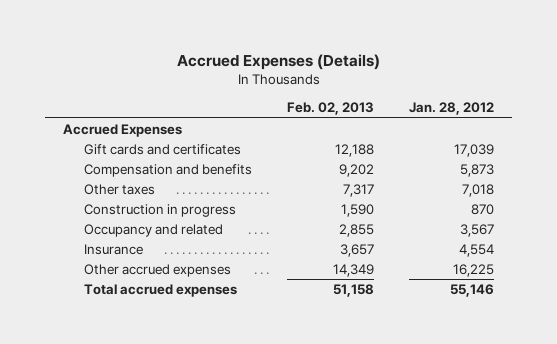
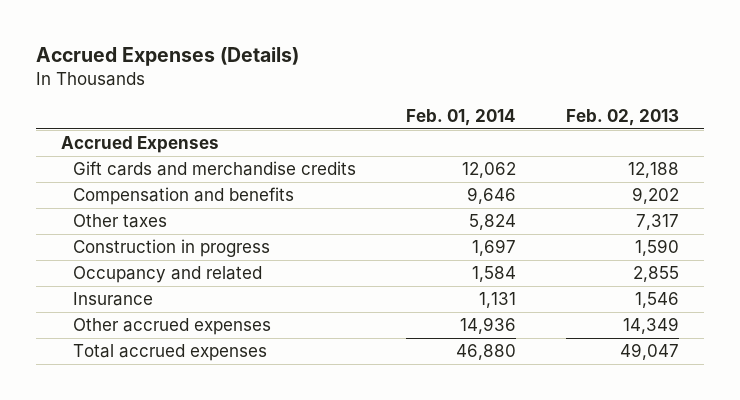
[409,102,495,116] Jan. 28, 2012 -> none
none -> [406,108,517,126] Feb. 01, 2014
[83,143,241,155] Gift cards and certificates -> [73,161,357,177] Gift cards and merchandise credits
[340,243,375,257] 3,657 -> [635,292,680,309] 1,546
[333,283,375,297] 51,158 -> [620,343,680,361] 49,047

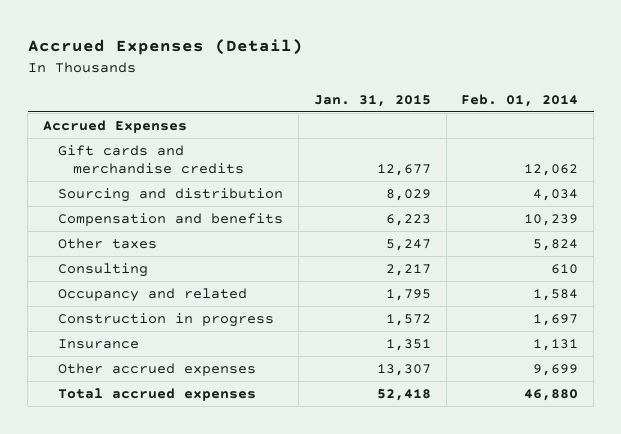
[35,47,299,67] Accrued Expenses (Details) -> [27,39,303,56] Accrued Expenses (Detail)
[566,108,680,126] Feb. 02, 2013 -> none
none -> [313,94,431,107] Jan. 31, 2015
none -> [57,187,283,202] Sourcing and distribution
[467,187,517,205] 9,646 -> [524,213,579,226] 10,239
none -> [57,262,148,277] Consulting
[73,239,271,258] Construction in progress -> [57,312,274,327] Construction in progress
[460,317,517,335] 14,936 -> [533,363,579,376] 9,699

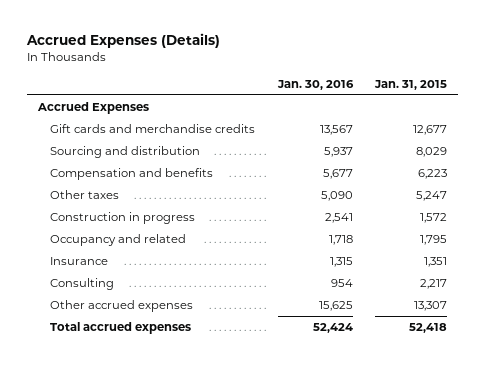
[27,39,303,56] Accrued Expenses (Detail) -> [26,33,221,49] Accrued Expenses (Details)
[461,93,579,107] Feb. 01, 2014 -> none
none -> [276,79,354,90] Jan. 30, 2016
[57,287,247,302] Occupancy and related -> [50,234,187,247] Occupancy and related
[57,262,148,277] Consulting -> [50,278,115,291] Consulting

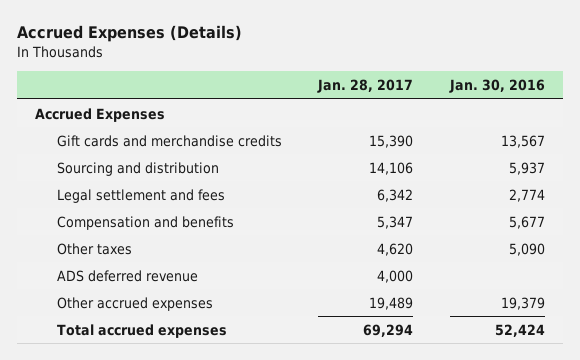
[374,79,448,90] Jan. 31, 2015 -> none
none -> [317,79,414,94] Jan. 28, 2017
none -> [56,188,225,203] Legal settlement and fees
[50,212,196,225] Construction in progress -> none
[50,234,187,247] Occupancy and related -> none
[50,257,109,266] Insurance -> none
[50,278,115,291] Consulting -> none
none -> [56,269,198,282] ADS deferred revenue
[318,301,353,312] 15,625 -> [500,296,545,310] 19,379

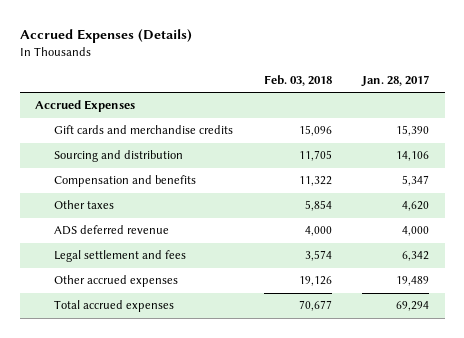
[448,79,545,94] Jan. 30, 2016 -> none
none -> [263,75,332,87] Feb. 03, 2018
[56,188,225,203] Legal settlement and fees -> [53,250,186,263] Legal settlement and fees

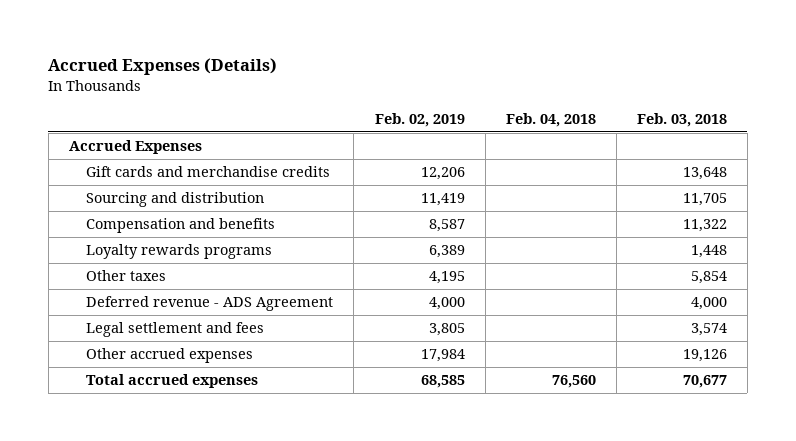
[361,75,430,88] Jan. 28, 2017 -> none
none -> [374,112,465,127] Feb. 02, 2019
none -> [505,112,596,127] Feb. 04, 2018
[298,125,332,137] 15,096 -> [682,167,727,181] 13,648
none -> [86,244,273,260] Loyalty rewards programs
[53,225,169,236] ADS deferred revenue -> [86,296,334,312] Deferred revenue - ADS Agreement

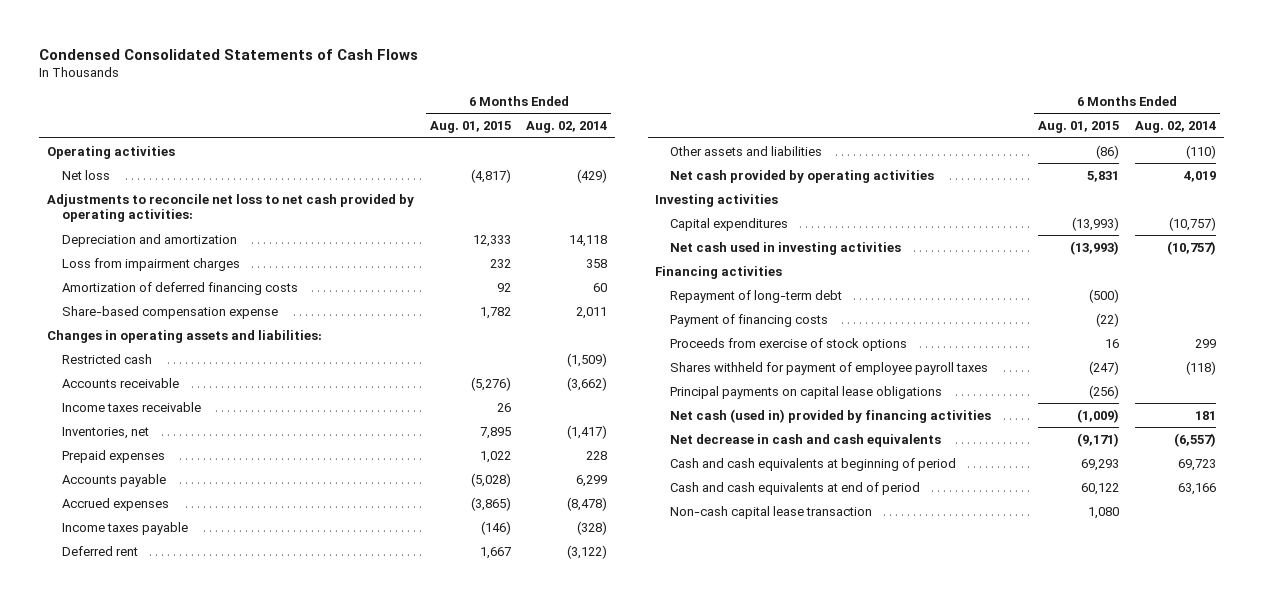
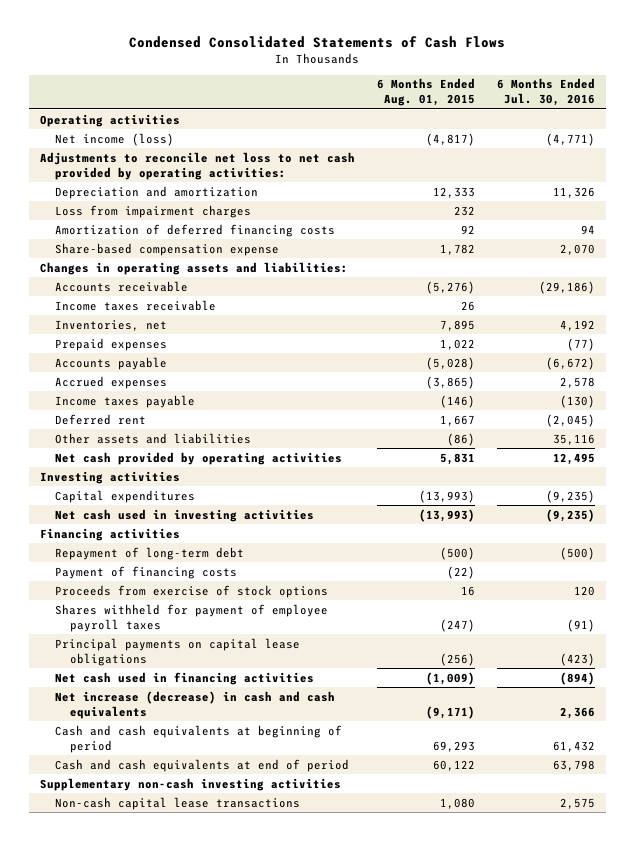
[526,121,608,134] Aug. 02, 2014 -> none
none -> [497,78,596,107] 6 Months Ended Jul. 30, 2016
[62,169,111,180] Net loss -> [54,132,174,146] Net income (loss)
[62,353,153,364] Restricted cash -> none
[670,408,992,423] Net cash (used in) provided by financing activities -> [54,671,314,685] Net cash used in financing activities
[670,433,942,447] Net decrease in cash and cash equivalents -> [54,690,335,719] Net increase (decrease) in cash and cash equivalents
none -> [39,777,341,791] Supplementary non-cash investing activities
[670,505,873,519] Non-cash capital lease transaction -> [54,796,300,810] Non-cash capital lease transactions

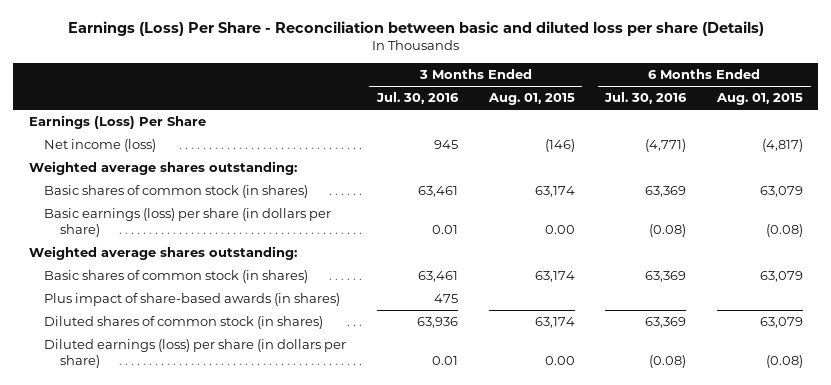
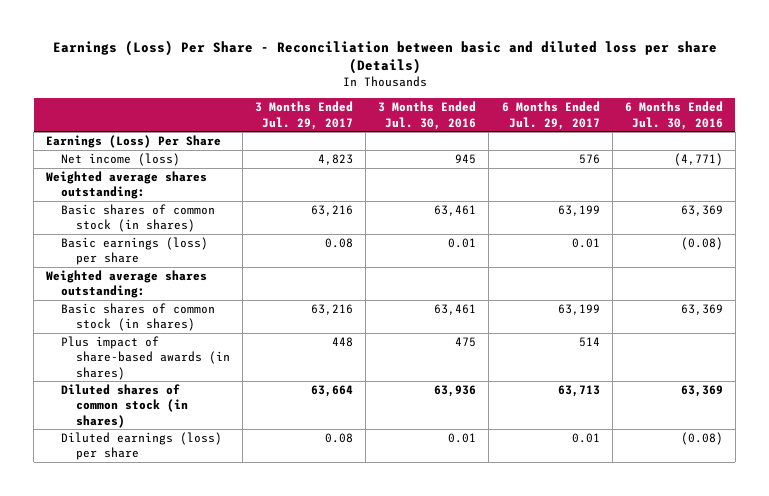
[487,93,575,106] Aug. 01, 2015 -> none
[715,93,803,106] Aug. 01, 2015 -> none
none -> [254,101,353,130] 3 Months Ended Jul. 29, 2017
none -> [501,101,600,130] 6 Months Ended Jul. 29, 2017
[44,207,332,238] Basic earnings (loss) per share (in dollars per share) -> [61,237,209,266] Basic earnings (loss) per share
[44,338,347,369] Diluted earnings (loss) per share (in dollars per share) -> [61,432,223,461] Diluted earnings (loss) per share

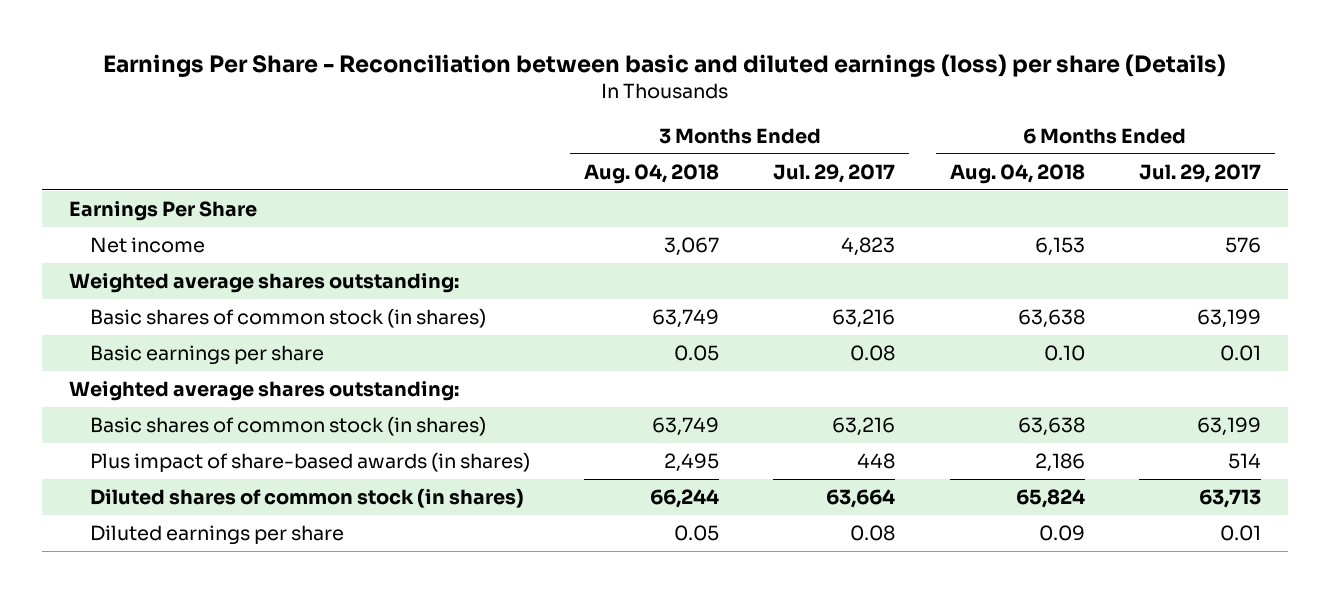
[52,40,717,75] Earnings (Loss) Per Share - Reconciliation between basic and diluted loss per share (Details) -> [102,53,1226,77] Earnings Per Share - Reconciliation between basic and diluted earnings (loss) per share (Details)
[378,101,477,130] 3 Months Ended Jul. 30, 2016 -> none
[624,101,723,130] 6 Months Ended Jul. 30, 2016 -> none
none -> [583,163,719,184] Aug. 04, 2018
none -> [949,163,1085,184] Aug. 04, 2018
[46,135,222,149] Earnings (Loss) Per Share -> [68,201,257,222] Earnings Per Share
[61,153,181,167] Net income (loss) -> [89,237,205,254] Net income
[61,237,209,266] Basic earnings (loss) per share -> [89,345,324,366] Basic earnings per share
[61,432,223,461] Diluted earnings (loss) per share -> [89,525,344,546] Diluted earnings per share

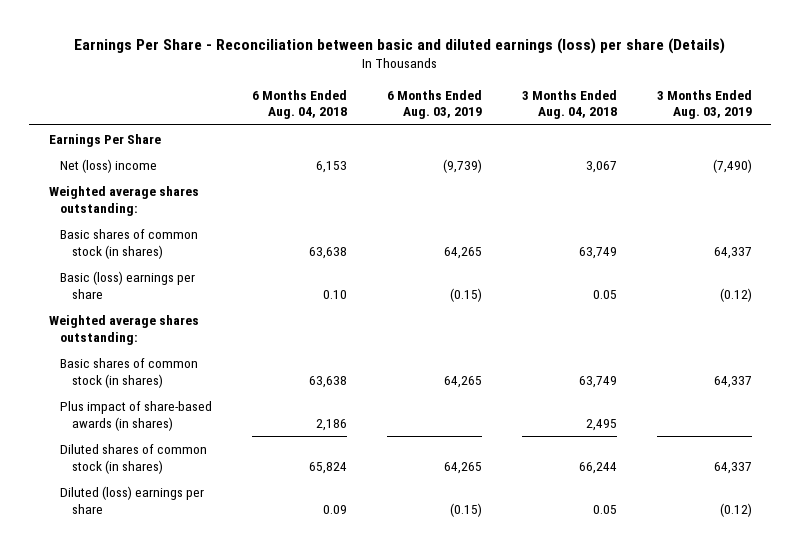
[773,163,896,183] Jul. 29, 2017 -> none
[1138,163,1261,183] Jul. 29, 2017 -> none
none -> [387,89,483,120] 6 Months Ended Aug. 03, 2019
none -> [656,89,752,120] 3 Months Ended Aug. 03, 2019
[89,237,205,254] Net income -> [60,158,158,173] Net (loss) income
[89,345,324,366] Basic earnings per share -> [60,270,196,299] Basic (loss) earnings per share
[89,525,344,546] Diluted earnings per share -> [60,485,205,514] Diluted (loss) earnings per share

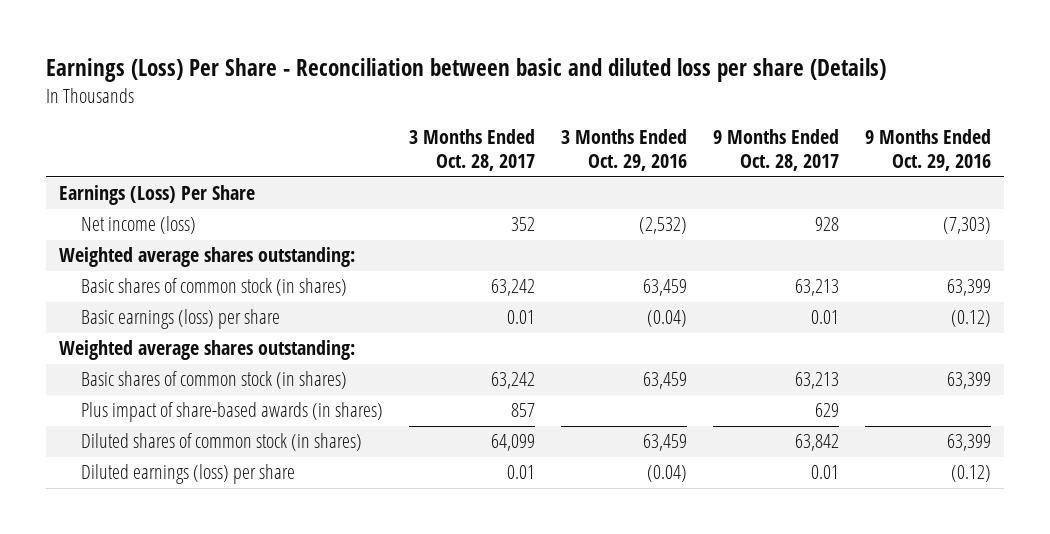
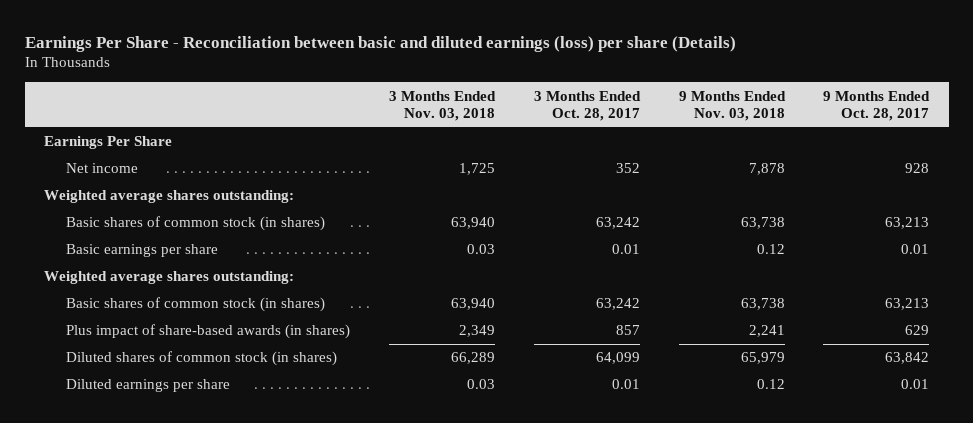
[46,58,887,83] Earnings (Loss) Per Share - Reconciliation between basic and diluted loss per share (Details) -> [24,35,736,52] Earnings Per Share - Reconciliation between basic and diluted earnings (loss) per share (Details)
[561,129,688,172] 3 Months Ended Oct. 29, 2016 -> none
[865,129,992,172] 9 Months Ended Oct. 29, 2016 -> none
none -> [389,90,497,121] 3 Months Ended Nov. 03, 2018
none -> [678,90,786,121] 9 Months Ended Nov. 03, 2018
[59,185,256,206] Earnings (Loss) Per Share -> [43,136,172,150] Earnings Per Share
[81,216,197,235] Net income (loss) -> [66,163,139,174] Net income
[81,309,281,330] Basic earnings (loss) per share -> [66,244,219,258] Basic earnings per share
[81,464,296,485] Diluted earnings (loss) per share -> [66,379,231,393] Diluted earnings per share

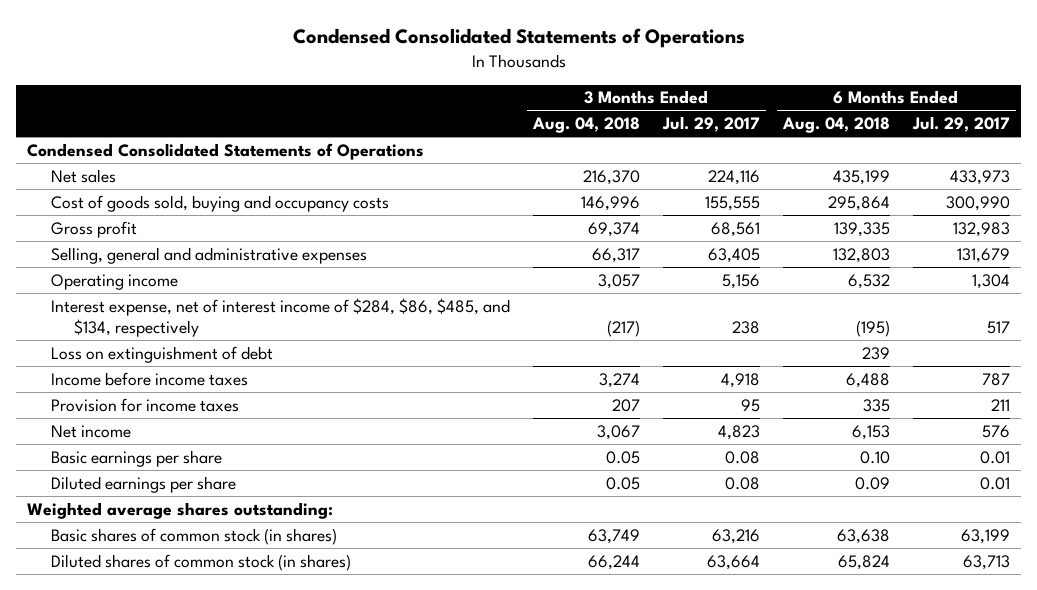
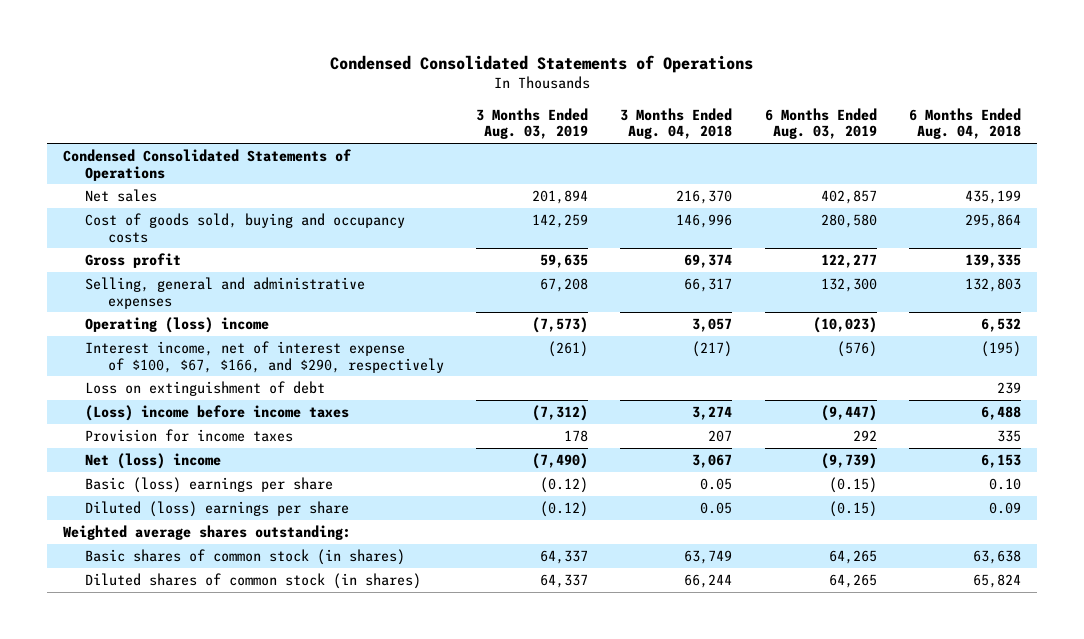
[661,116,760,133] Jul. 29, 2017 -> none
[911,116,1010,133] Jul. 29, 2017 -> none
none -> [476,107,589,140] 3 Months Ended Aug. 03, 2019
none -> [764,107,877,140] 6 Months Ended Aug. 03, 2019
[50,273,178,290] Operating income -> [85,316,270,333] Operating (loss) income
[50,297,510,337] Interest expense, net of interest income of $284, $86, $485, and $134, respectively -> [85,340,444,373] Interest income, net of interest expense of $100, $67, $166, and $290, respectively
[50,371,248,386] Income before income taxes -> [85,404,350,421] (Loss) income before income taxes
[50,424,131,438] Net income -> [85,452,222,469] Net (loss) income
[50,449,222,467] Basic earnings per share -> [85,476,334,493] Basic (loss) earnings per share
[50,475,236,493] Diluted earnings per share -> [85,500,350,517] Diluted (loss) earnings per share

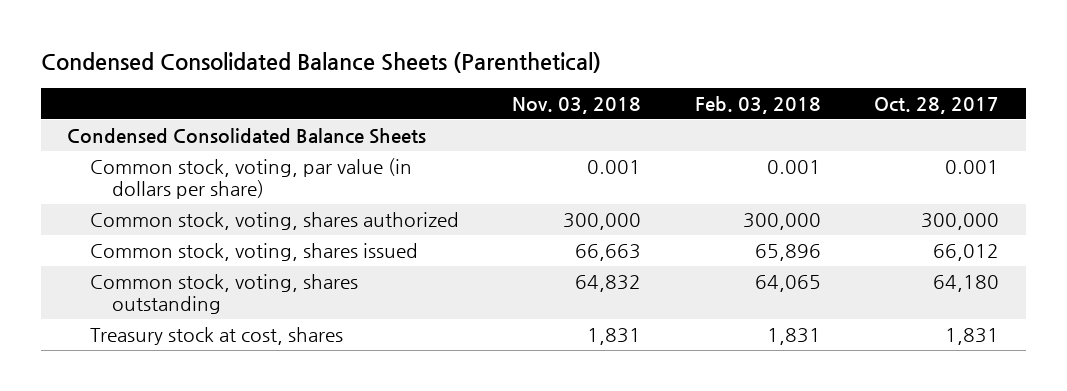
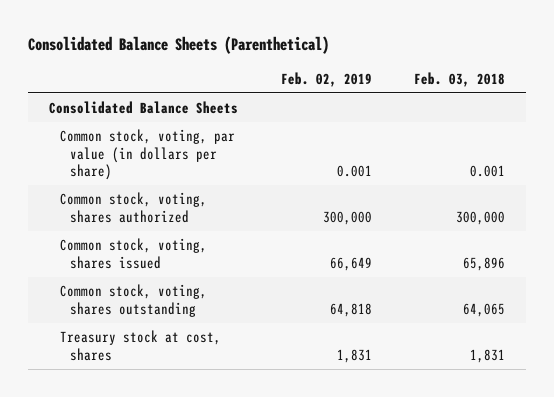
[40,52,601,74] Condensed Consolidated Balance Sheets (Parenthetical) -> [28,36,330,55] Consolidated Balance Sheets (Parenthetical)
[512,96,642,114] Nov. 03, 2018 -> none
[874,96,1000,114] Oct. 28, 2017 -> none
none -> [280,71,372,87] Feb. 02, 2019
[67,127,427,144] Condensed Consolidated Balance Sheets -> [49,101,239,115] Consolidated Balance Sheets

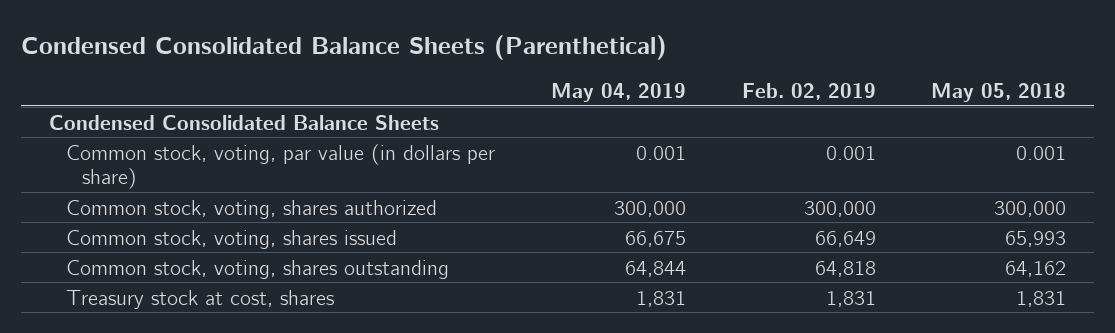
[28,36,330,55] Consolidated Balance Sheets (Parenthetical) -> [20,34,667,60] Condensed Consolidated Balance Sheets (Parenthetical)
[414,71,506,87] Feb. 03, 2018 -> none
none -> [550,82,686,102] May 04, 2019
none -> [931,82,1067,102] May 05, 2018
[49,101,239,115] Consolidated Balance Sheets -> [48,114,439,130] Condensed Consolidated Balance Sheets

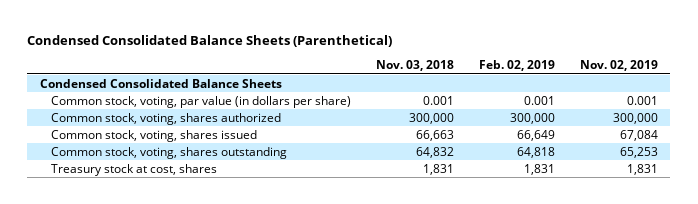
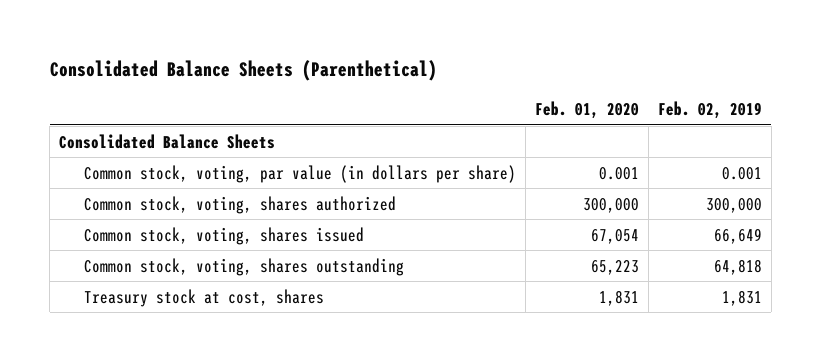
[27,35,393,48] Condensed Consolidated Balance Sheets (Parenthetical) -> [49,60,437,82] Consolidated Balance Sheets (Parenthetical)
[376,60,455,72] Nov. 03, 2018 -> none
[579,60,658,72] Nov. 02, 2019 -> none
none -> [534,100,639,119] Feb. 01, 2020
[39,78,282,88] Condensed Consolidated Balance Sheets -> [59,133,276,149] Consolidated Balance Sheets

